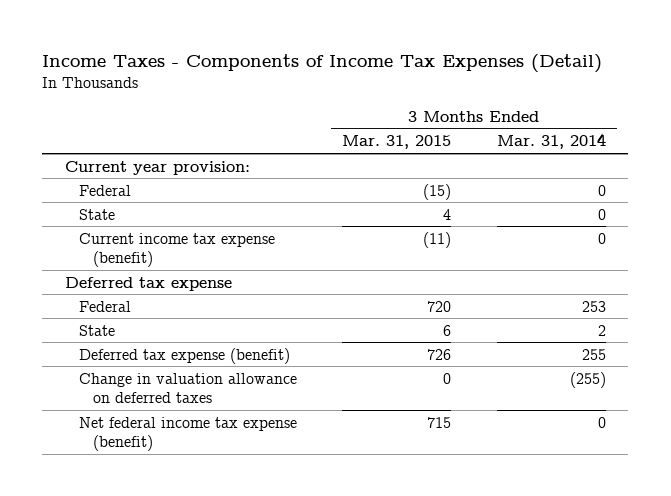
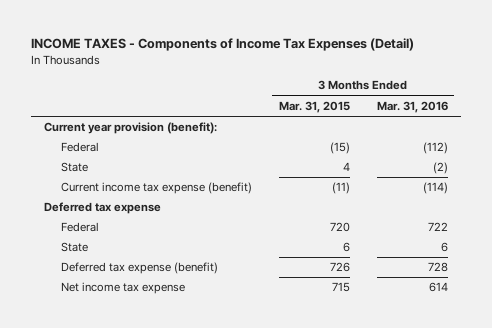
[42,53,603,73] Income Taxes - Components of Income Tax Expenses (Detail) -> [30,38,414,52] INCOME TAXES - Components of Income Tax Expenses (Detail)
[496,133,606,150] Mar. 31, 2014 -> none
none -> [376,100,448,113] Mar. 31, 2016
[65,160,251,175] Current year provision: -> [44,122,218,135] Current year provision (benefit):
[79,372,298,404] Change in valuation allowance on deferred taxes -> none
[79,416,298,452] Net federal income tax expense (benefit) -> [60,282,185,295] Net income tax expense

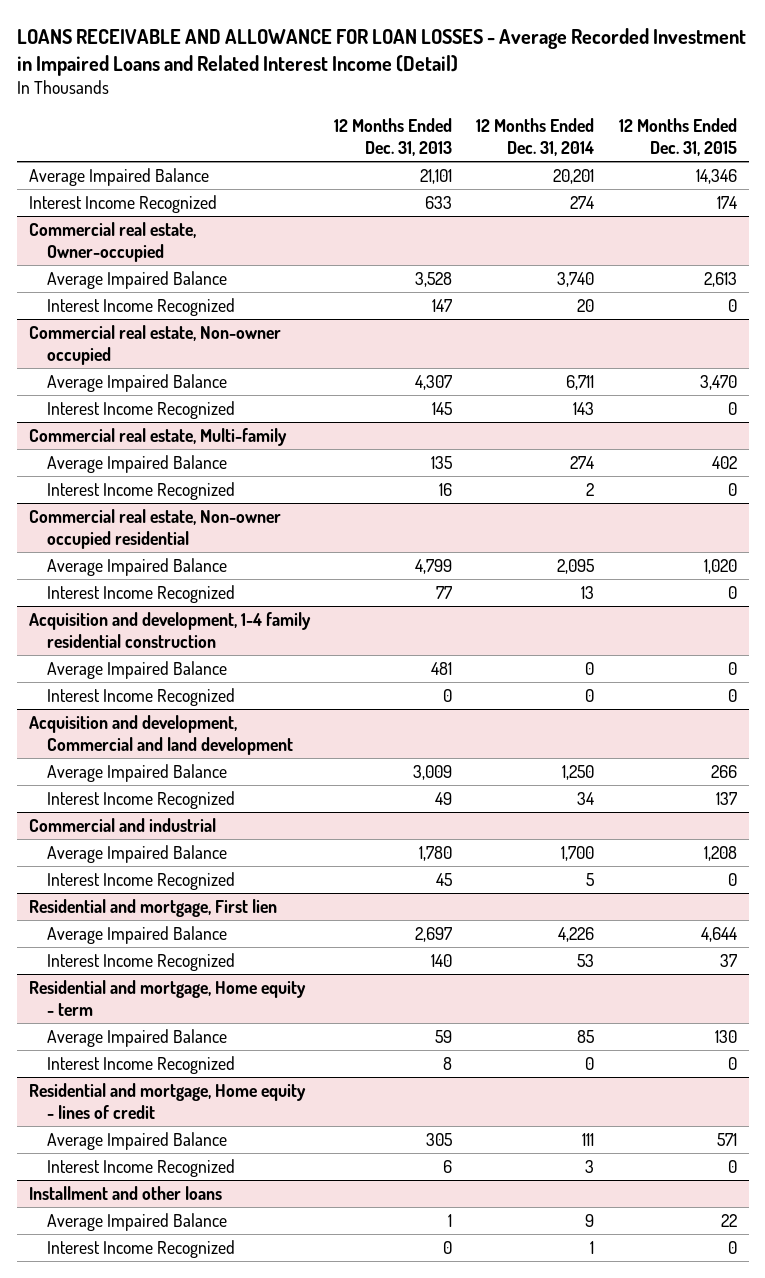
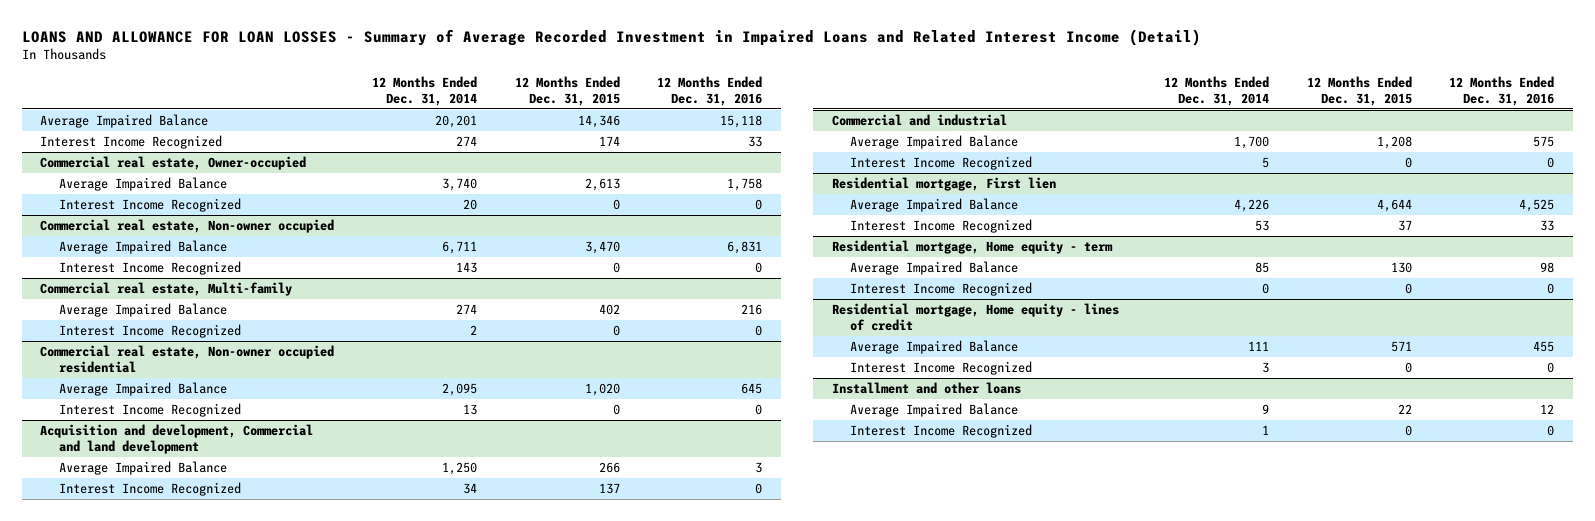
[16,27,746,76] LOANS RECEIVABLE AND ALLOWANCE FOR LOAN LOSSES - Average Recorded Investment in Impaired Loans and Related Interest Income (Detail) -> [21,28,1201,46] LOANS AND ALLOWANCE FOR LOAN LOSSES - Summary of Average Recorded Investment in Impaired Loans and Related Interest Income (Detail)
[334,117,453,156] 12 Months Ended Dec. 31, 2013 -> none
none -> [657,76,763,106] 12 Months Ended Dec. 31, 2016
[28,612,311,648] Acquisition and development, 1-4 family residential construction -> none
[46,661,227,680] Average Impaired Balance -> none
[46,688,235,707] Interest Income Recognized -> none
[28,899,277,918] Residential and mortgage, First lien -> [832,177,1057,192] Residential mortgage, First lien
[28,980,306,1016] Residential and mortgage, Home equity - term -> [832,240,1114,255] Residential mortgage, Home equity - term
[28,1083,306,1119] Residential and mortgage, Home equity - lines of credit -> [832,303,1120,331] Residential mortgage, Home equity - lines of credit

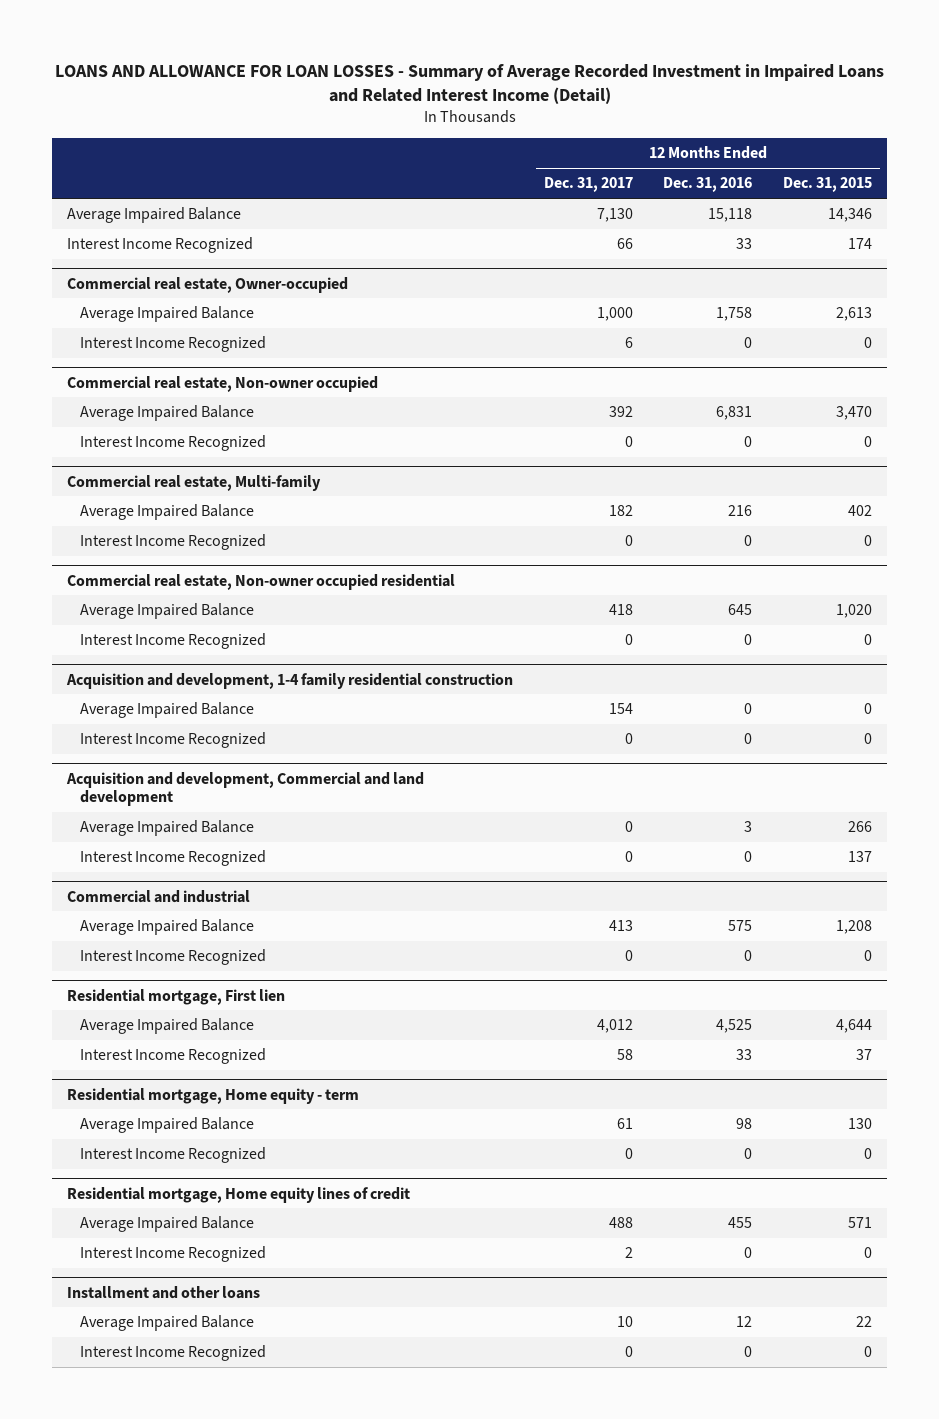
[372,76,478,106] 12 Months Ended Dec. 31, 2014 -> none
none -> [543,177,633,193] Dec. 31, 2017
none -> [66,672,514,689] Acquisition and development, 1-4 family residential construction
none -> [79,702,254,719] Average Impaired Balance
none -> [79,732,266,749] Interest Income Recognized
[832,303,1120,331] Residential mortgage, Home equity - lines of credit -> [67,1186,411,1203] Residential mortgage, Home equity lines of credit

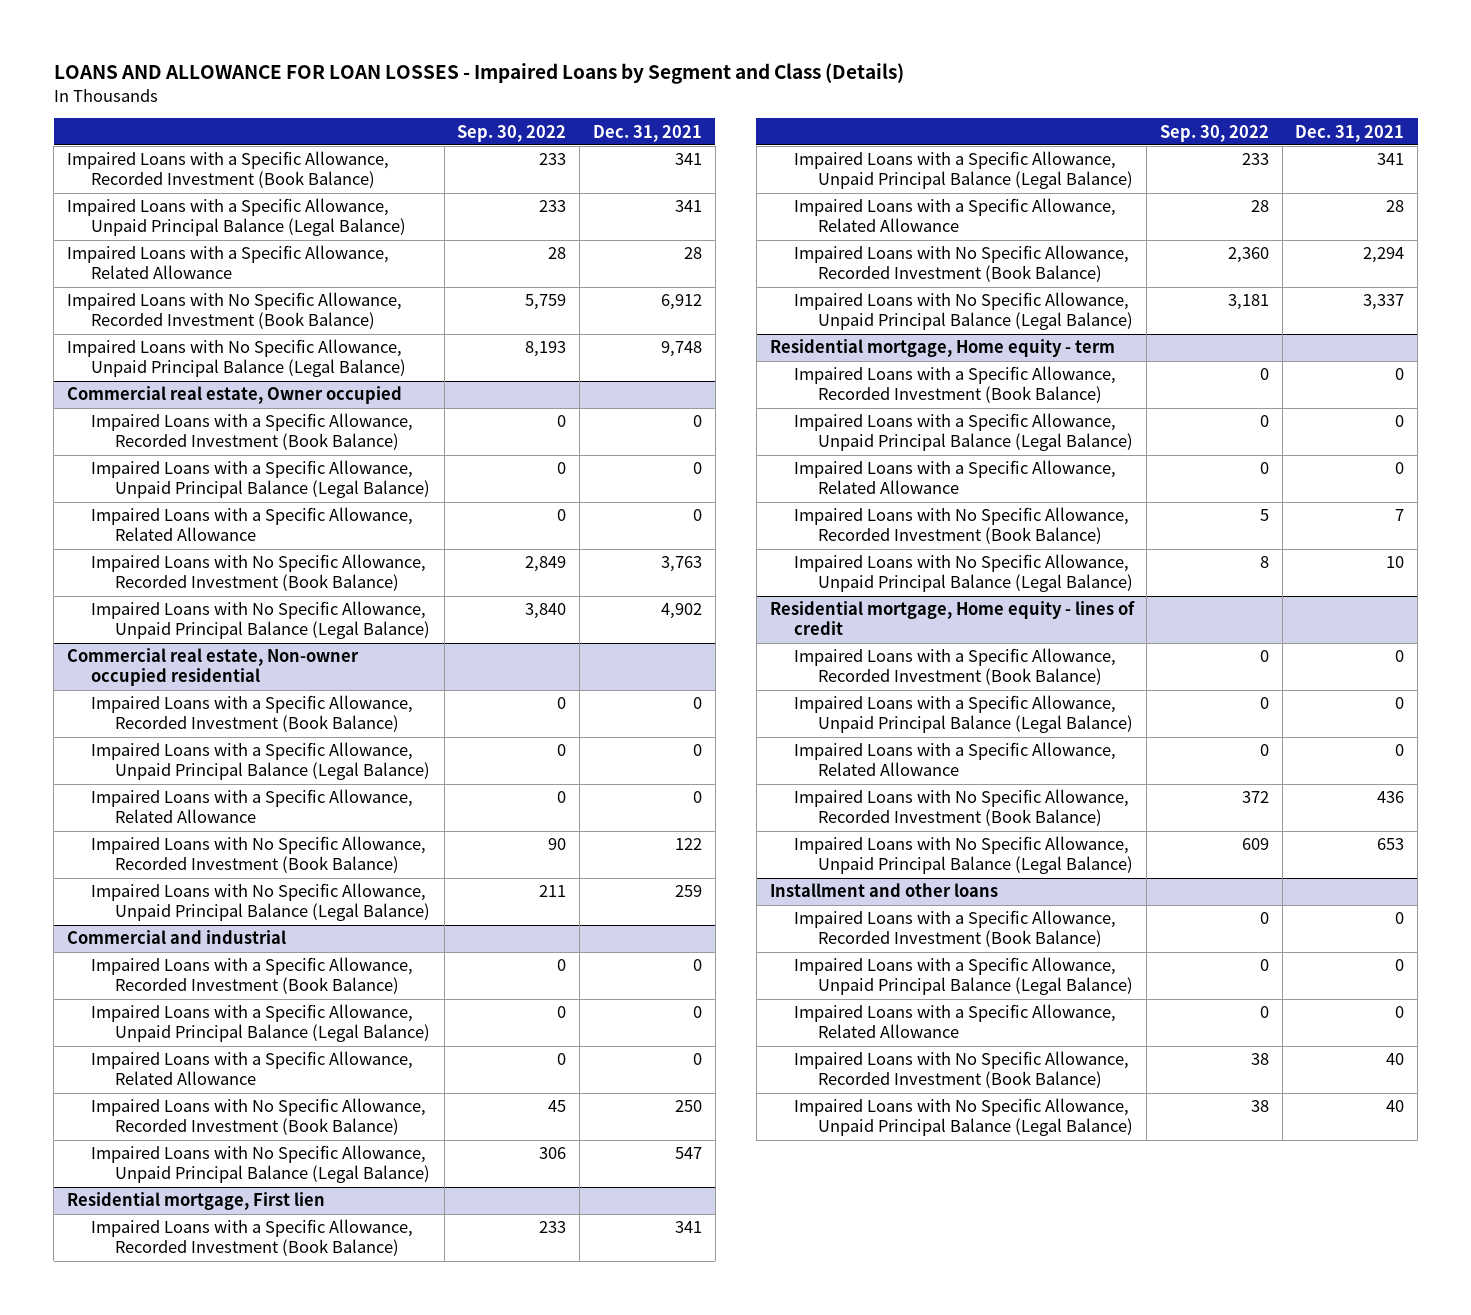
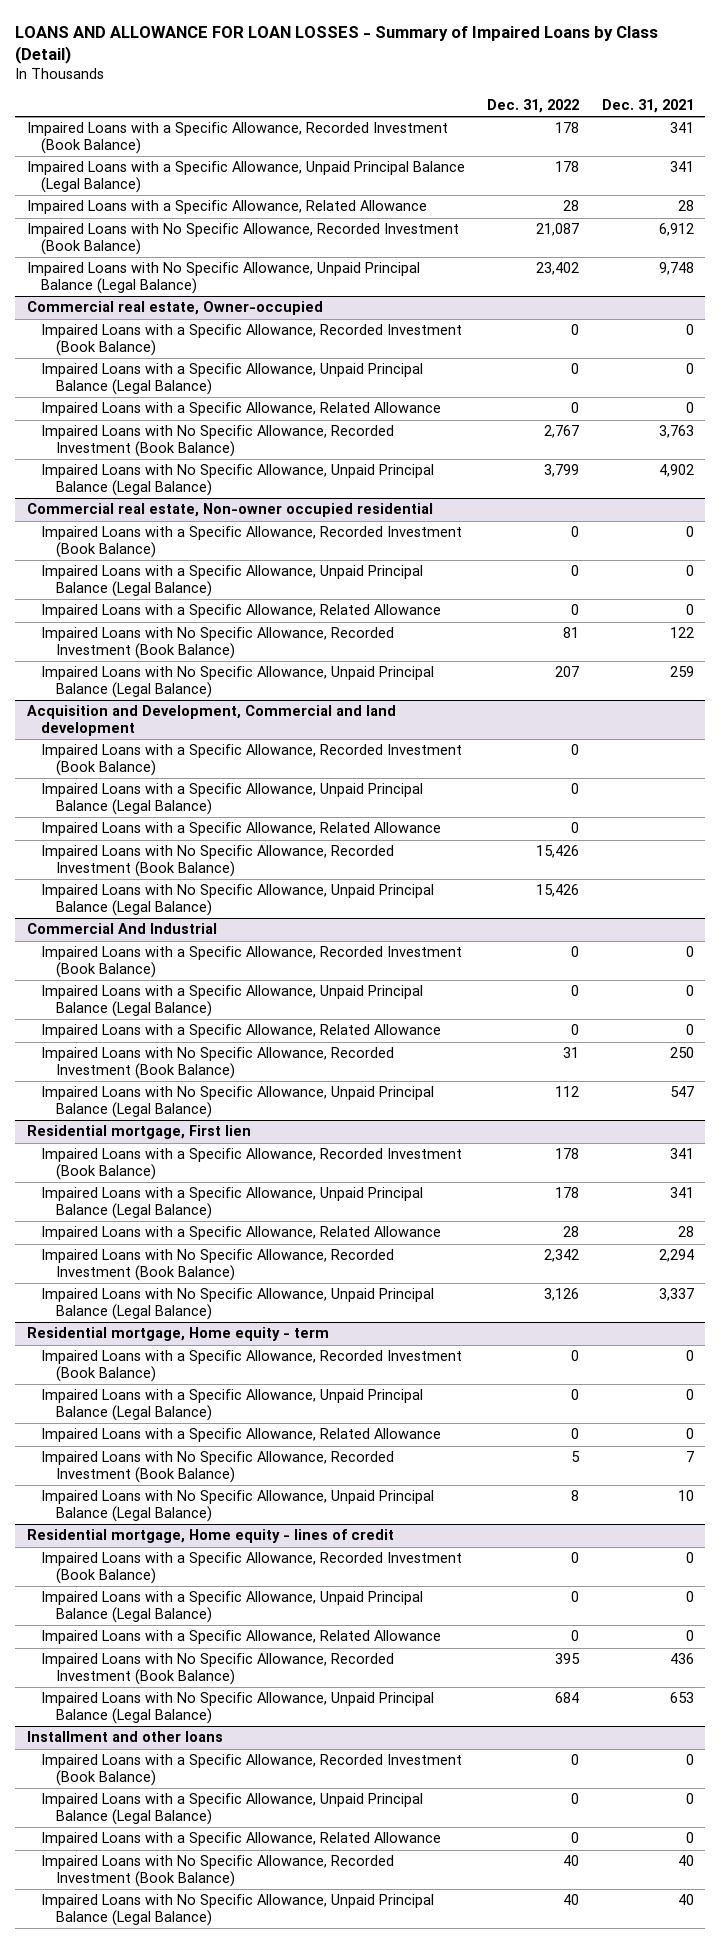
[53,63,904,85] LOANS AND ALLOWANCE FOR LOAN LOSSES - Impaired Loans by Segment and Class (Details) -> [15,25,659,64] LOANS AND ALLOWANCE FOR LOAN LOSSES - Summary of Impaired Loans by Class (Detail)
[457,124,567,142] Sep. 30, 2022 -> none
none -> [487,99,580,114] Dec. 31, 2022
[66,386,402,405] Commercial real estate, Owner occupied -> [26,301,323,316] Commercial real estate, Owner-occupied
none -> [26,705,396,737] Acquisition and Development, Commercial and land development
none -> [41,744,463,777] Impaired Loans with a Specific Allowance, Recorded Investment (Book Balance)
none -> [41,783,424,816] Impaired Loans with a Specific Allowance, Unpaid Principal Balance (Legal Balance)
none -> [41,822,442,837] Impaired Loans with a Specific Allowance, Related Allowance
none -> [41,845,395,878] Impaired Loans with No Specific Allowance, Recorded Investment (Book Balance)
none -> [41,884,435,917] Impaired Loans with No Specific Allowance, Unpaid Principal Balance (Legal Balance)
[66,930,286,945] Commercial and industrial -> [26,923,217,935] Commercial And Industrial

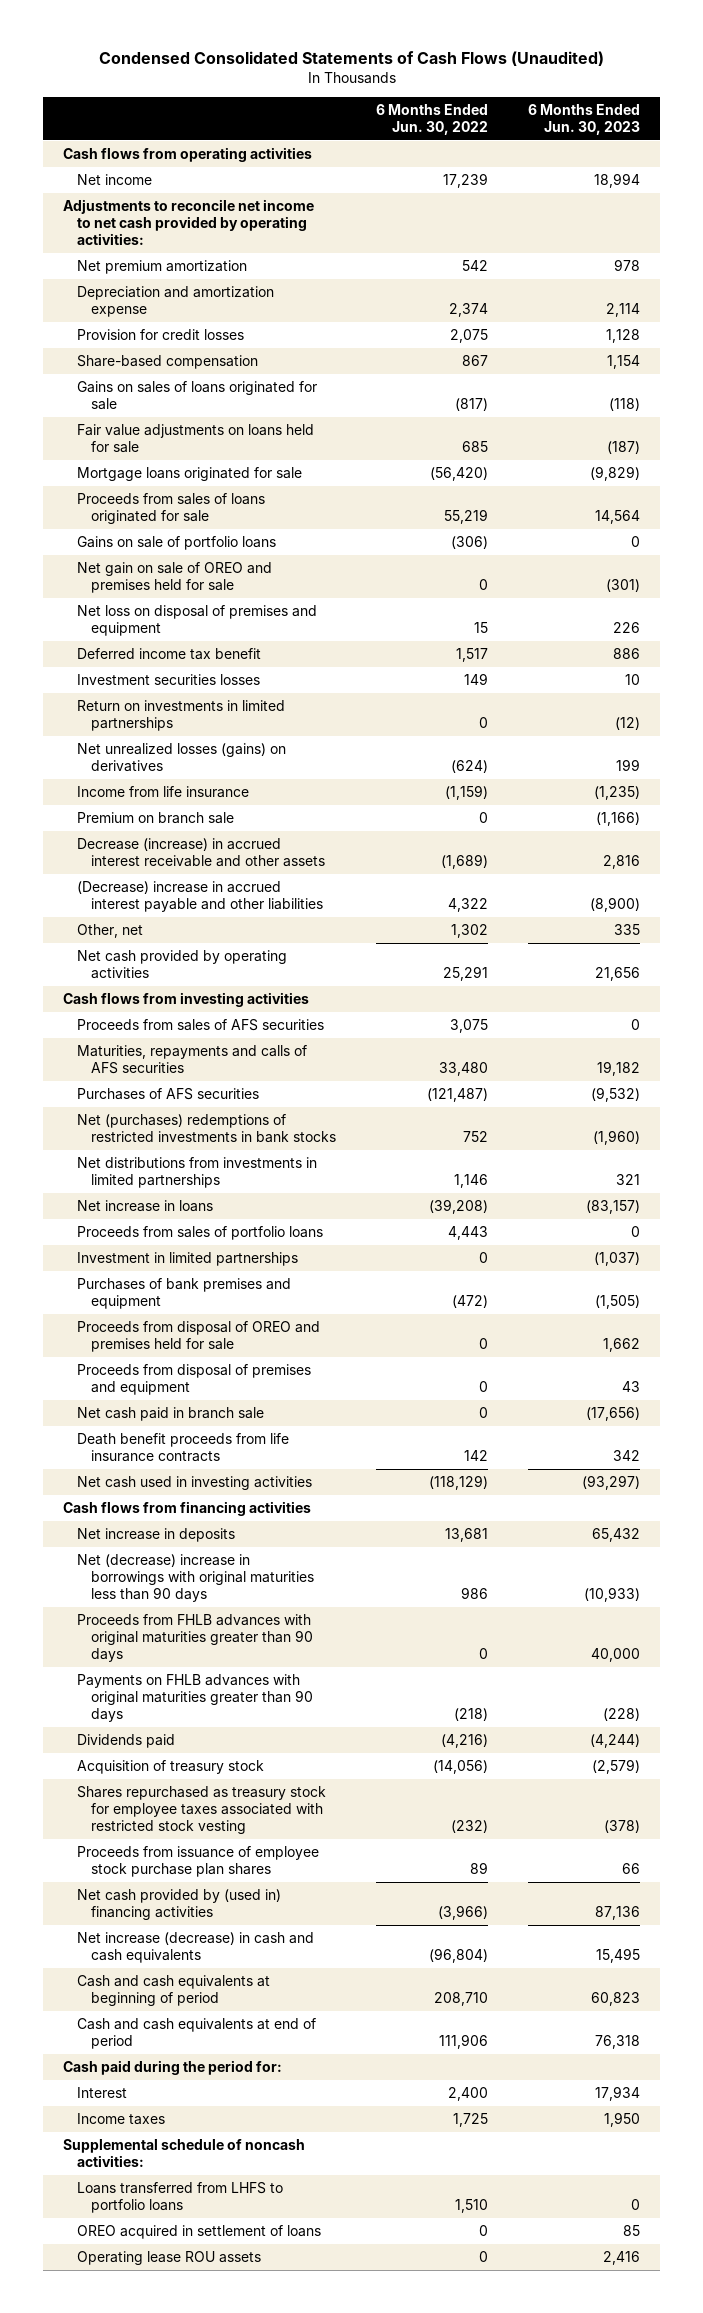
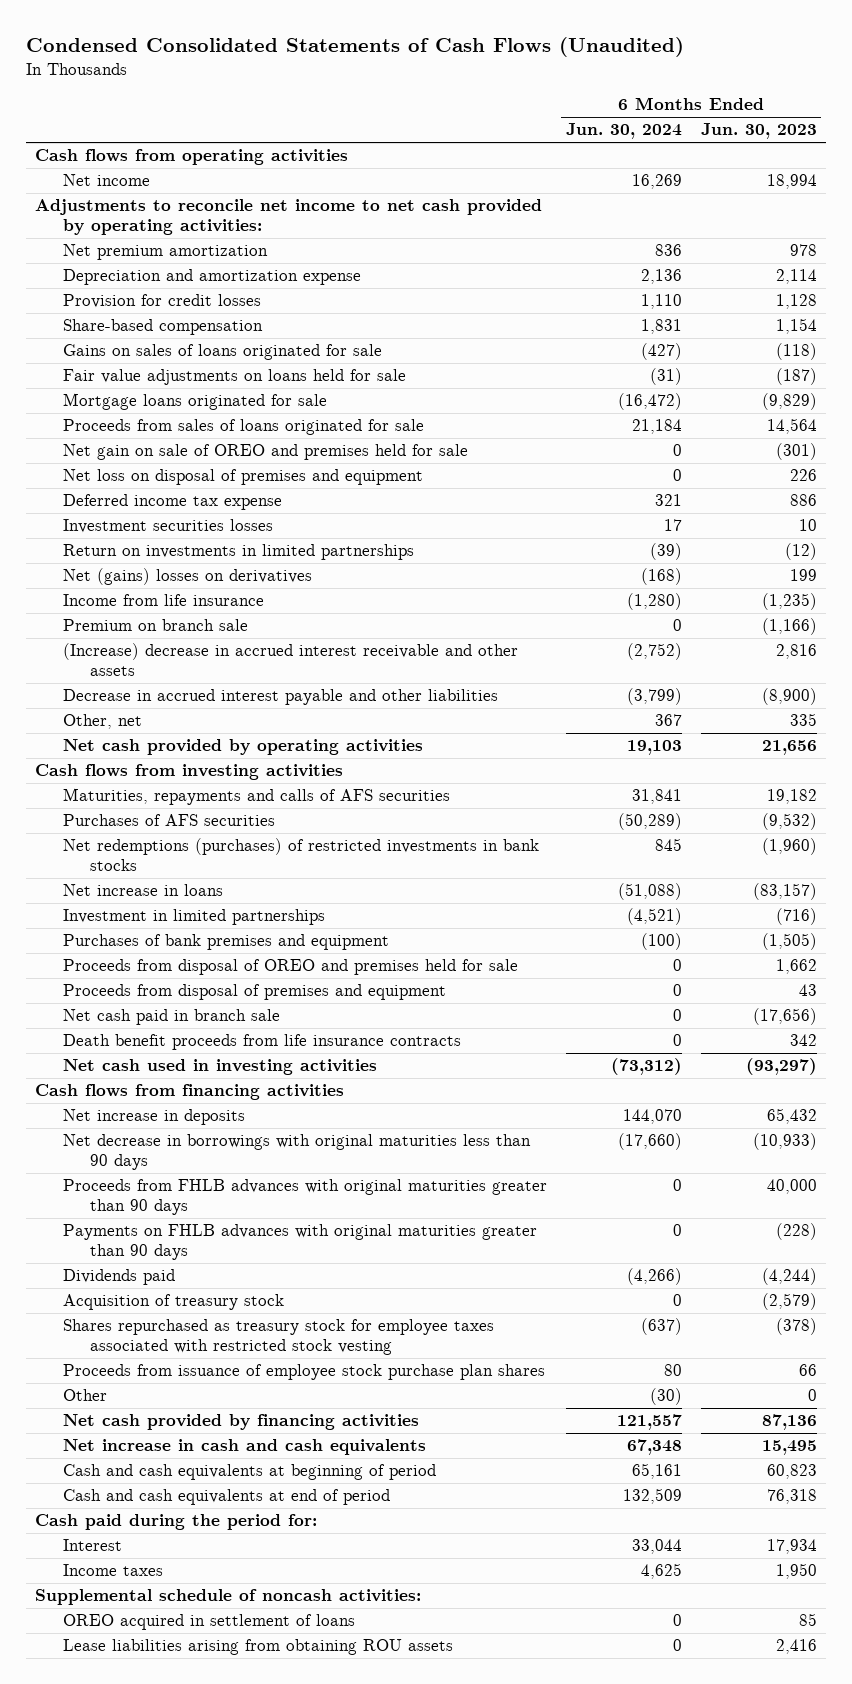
[376,103,489,135] 6 Months Ended Jun. 30, 2022 -> none
none -> [565,123,682,140] Jun. 30, 2024
[76,535,276,550] Gains on sale of portfolio loans -> none
[76,647,261,660] Deferred income tax benefit -> [62,494,282,511] Deferred income tax expense
[76,742,286,772] Net unrealized losses (gains) on derivatives -> [62,568,312,586] Net (gains) losses on derivatives
[76,837,325,867] Decrease (increase) in accrued interest receivable and other assets -> [62,643,518,677] (Increase) decrease in accrued interest receivable and other assets
[76,880,323,912] (Decrease) increase in accrued interest payable and other liabilities -> [62,689,498,706] Decrease in accrued interest payable and other liabilities
[76,1018,324,1031] Proceeds from sales of AFS securities -> none
[76,1156,317,1188] Net distributions from investments in limited partnerships -> none
[76,1113,336,1143] Net (purchases) redemptions of restricted investments in bank stocks -> [62,838,539,872] Net redemptions (purchases) of restricted investments in bank stocks
[76,1225,323,1240] Proceeds from sales of portfolio loans -> none
[594,1251,641,1266] (1,037) -> [775,908,817,926] (716)
[76,1553,314,1602] Net (decrease) increase in borrowings with original maturities less than 90 days -> [62,1134,531,1171] Net decrease in borrowings with original maturities less than 90 days
none -> [62,1389,107,1402] Other
[76,1888,281,1920] Net cash provided by (used in) financing activities -> [62,1414,419,1431] Net cash provided by financing activities
[76,1931,314,1963] Net increase (decrease) in cash and cash equivalents -> [62,1439,426,1456] Net increase in cash and cash equivalents
[76,2181,283,2213] Loans transferred from LHFS to portfolio loans -> none
[76,2250,261,2265] Operating lease ROU assets -> [62,1639,453,1656] Lease liabilities arising from obtaining ROU assets

